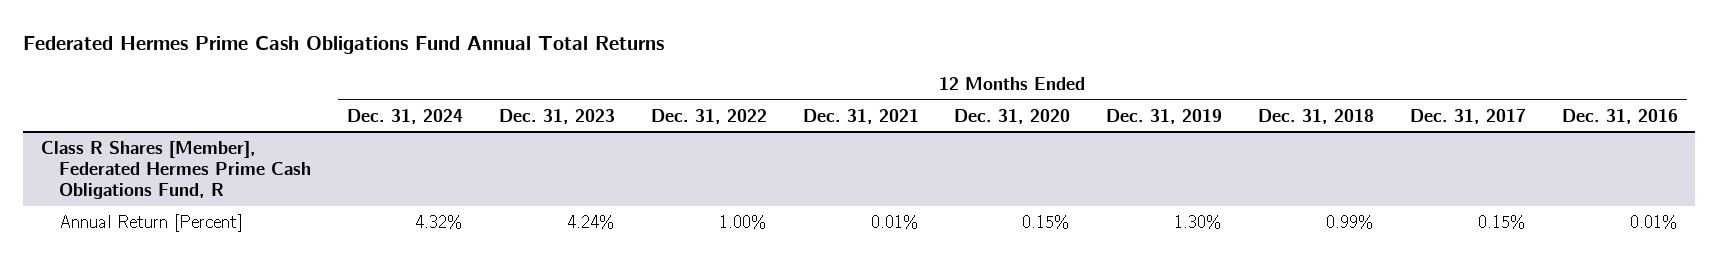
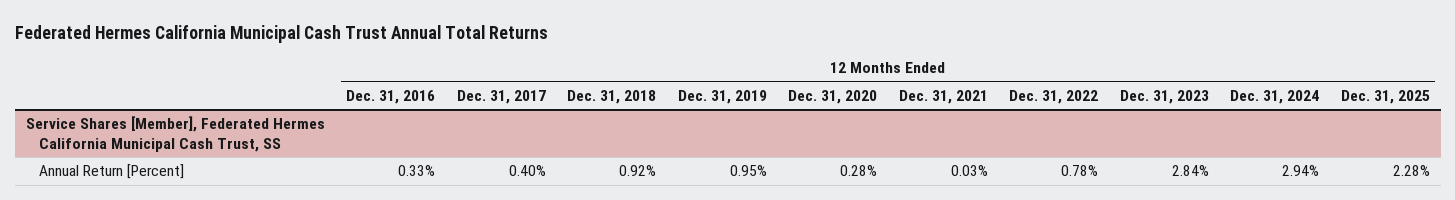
[22,35,664,54] Federated Hermes Prime Cash Obligations Fund Annual Total Returns -> [14,24,548,43] Federated Hermes California Municipal Cash Trust Annual Total Returns
none -> [1340,89,1430,104] Dec. 31, 2025
[40,141,312,199] Class R Shares [Member], Federated Hermes Prime Cash Obligations Fund, R -> none
none -> [25,116,325,152] Service Shares [Member], Federated Hermes California Municipal Cash Trust, SS
[415,215,464,230] 4.32% -> [1282,165,1320,177] 2.94%
[567,215,616,230] 4.24% -> [1171,165,1209,177] 2.84%
[718,215,767,230] 1.00% -> [1061,165,1099,177] 0.78%
[870,215,919,230] 0.01% -> [950,165,988,177] 0.03%
[1022,215,1071,230] 0.15% -> [840,165,878,177] 0.28%
[1174,215,1223,230] 1.30% -> [729,165,767,177] 0.95%
[1325,215,1374,230] 0.99% -> [619,165,657,177] 0.92%
[1477,215,1526,230] 0.15% -> [508,165,546,177] 0.40%
[1629,215,1678,230] 0.01% -> [398,165,436,177] 0.33%

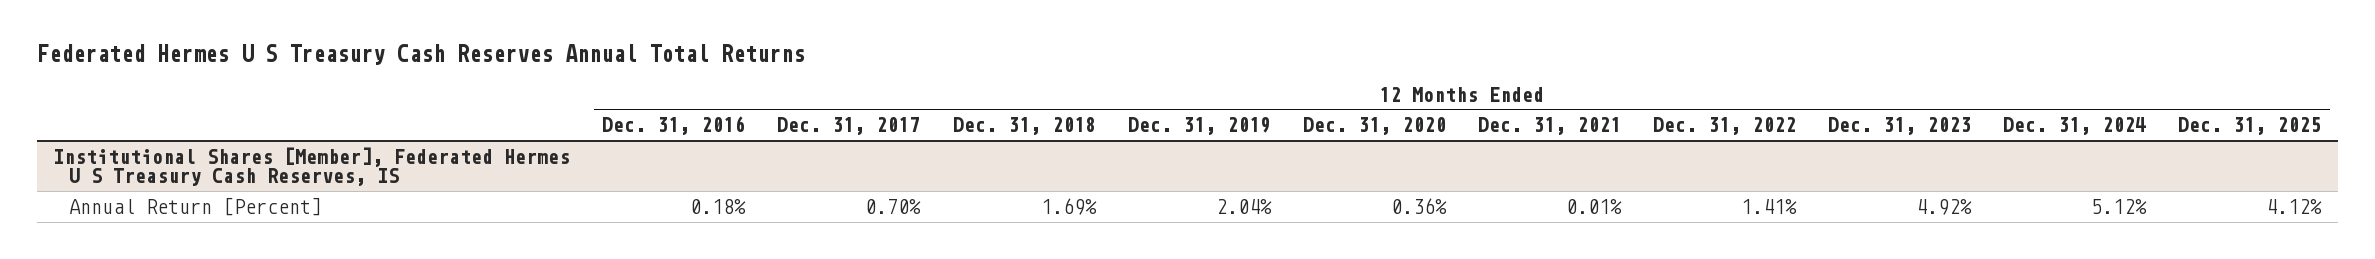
[14,24,548,43] Federated Hermes California Municipal Cash Trust Annual Total Returns -> [37,44,806,66] Federated Hermes U S Treasury Cash Reserves Annual Total Returns
[25,116,325,152] Service Shares [Member], Federated Hermes California Municipal Cash Trust, SS -> none
none -> [53,146,571,187] Institutional Shares [Member], Federated Hermes U S Treasury Cash Reserves, IS
[398,165,436,177] 0.33% -> [690,198,747,214] 0.18%
[508,165,546,177] 0.40% -> [865,198,922,214] 0.70%
[619,165,657,177] 0.92% -> [1040,197,1097,215] 1.69%
[729,165,767,177] 0.95% -> [1215,198,1272,214] 2.04%
[840,165,878,177] 0.28% -> [1390,197,1447,214] 0.36%
[950,165,988,177] 0.03% -> [1565,198,1622,214] 0.01%
[1061,165,1099,177] 0.78% -> [1741,198,1798,214] 1.41%
[1171,165,1209,177] 2.84% -> [1916,198,1973,215] 4.92%
[1282,165,1320,177] 2.94% -> [2091,198,2148,214] 5.12%
[1392,165,1430,177] 2.28% -> [2266,198,2323,214] 4.12%

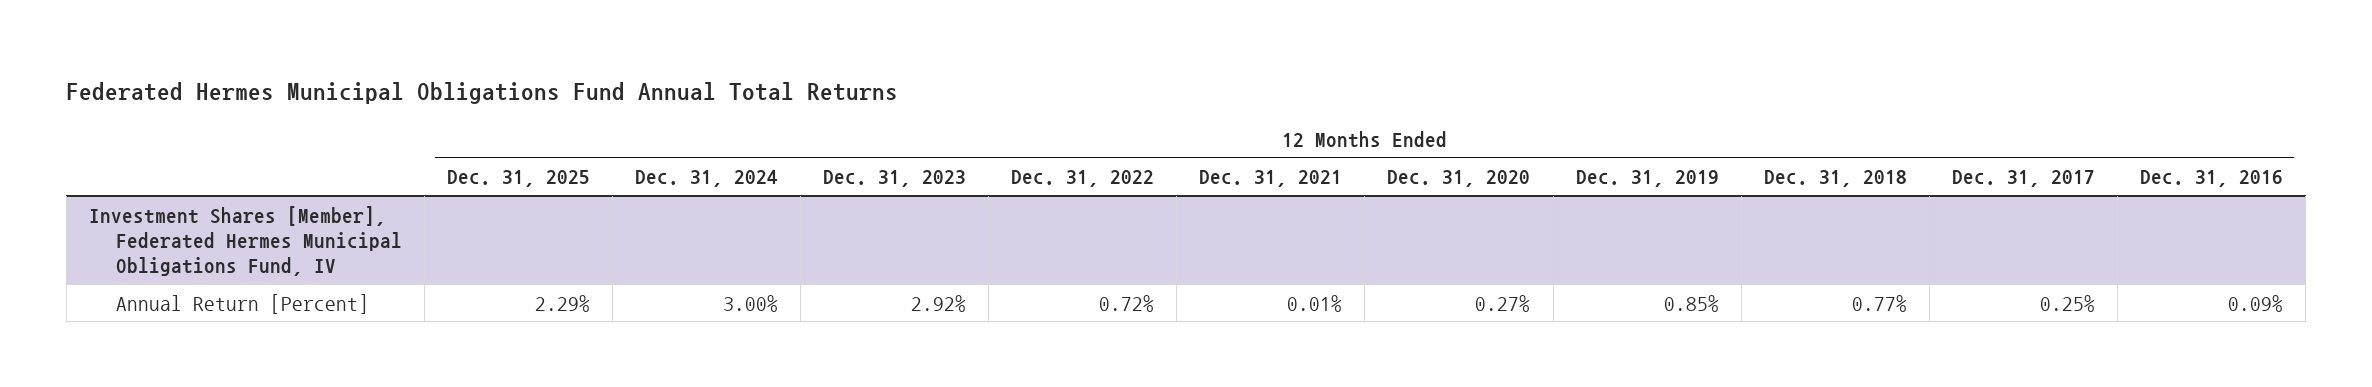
[37,44,806,66] Federated Hermes U S Treasury Cash Reserves Annual Total Returns -> [66,82,899,105] Federated Hermes Municipal Obligations Fund Annual Total Returns
[53,146,571,187] Institutional Shares [Member], Federated Hermes U S Treasury Cash Reserves, IS -> none
none -> [88,205,402,276] Investment Shares [Member], Federated Hermes Municipal Obligations Fund, IV
[690,198,747,214] 0.18% -> [2227,294,2283,312] 0.09%
[865,198,922,214] 0.70% -> [2039,294,2095,312] 0.25%
[1040,197,1097,215] 1.69% -> [1851,294,1907,312] 0.77%
[1215,198,1272,214] 2.04% -> [1663,294,1719,312] 0.85%
[1390,197,1447,214] 0.36% -> [1475,294,1531,312] 0.27%
[1741,198,1798,214] 1.41% -> [1099,294,1155,312] 0.72%
[1916,198,1973,215] 4.92% -> [911,294,967,312] 2.92%
[2091,198,2148,214] 5.12% -> [722,294,778,312] 3.00%
[2266,198,2323,214] 4.12% -> [534,294,590,312] 2.29%

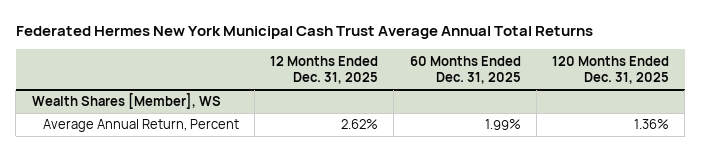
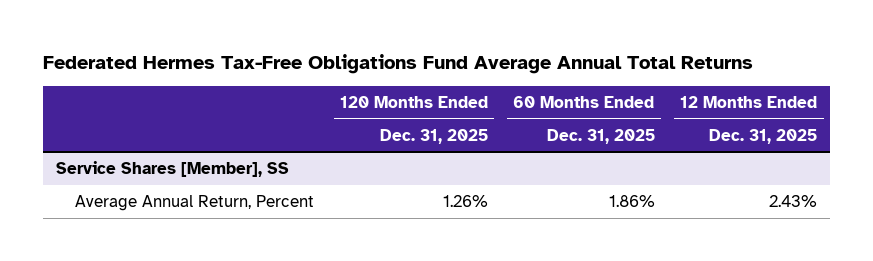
[15,26,593,40] Federated Hermes New York Municipal Cash Trust Average Annual Total Returns -> [42,53,753,74] Federated Hermes Tax-Free Obligations Fund Average Annual Total Returns
[31,93,221,110] Wealth Shares [Member], WS -> none
none -> [55,161,289,178] Service Shares [Member], SS
[341,119,379,130] 2.62% -> [769,195,818,208] 2.43%
[484,119,521,131] 1.99% -> [608,195,655,208] 1.86%
[633,119,669,130] 1.36% -> [442,195,488,208] 1.26%

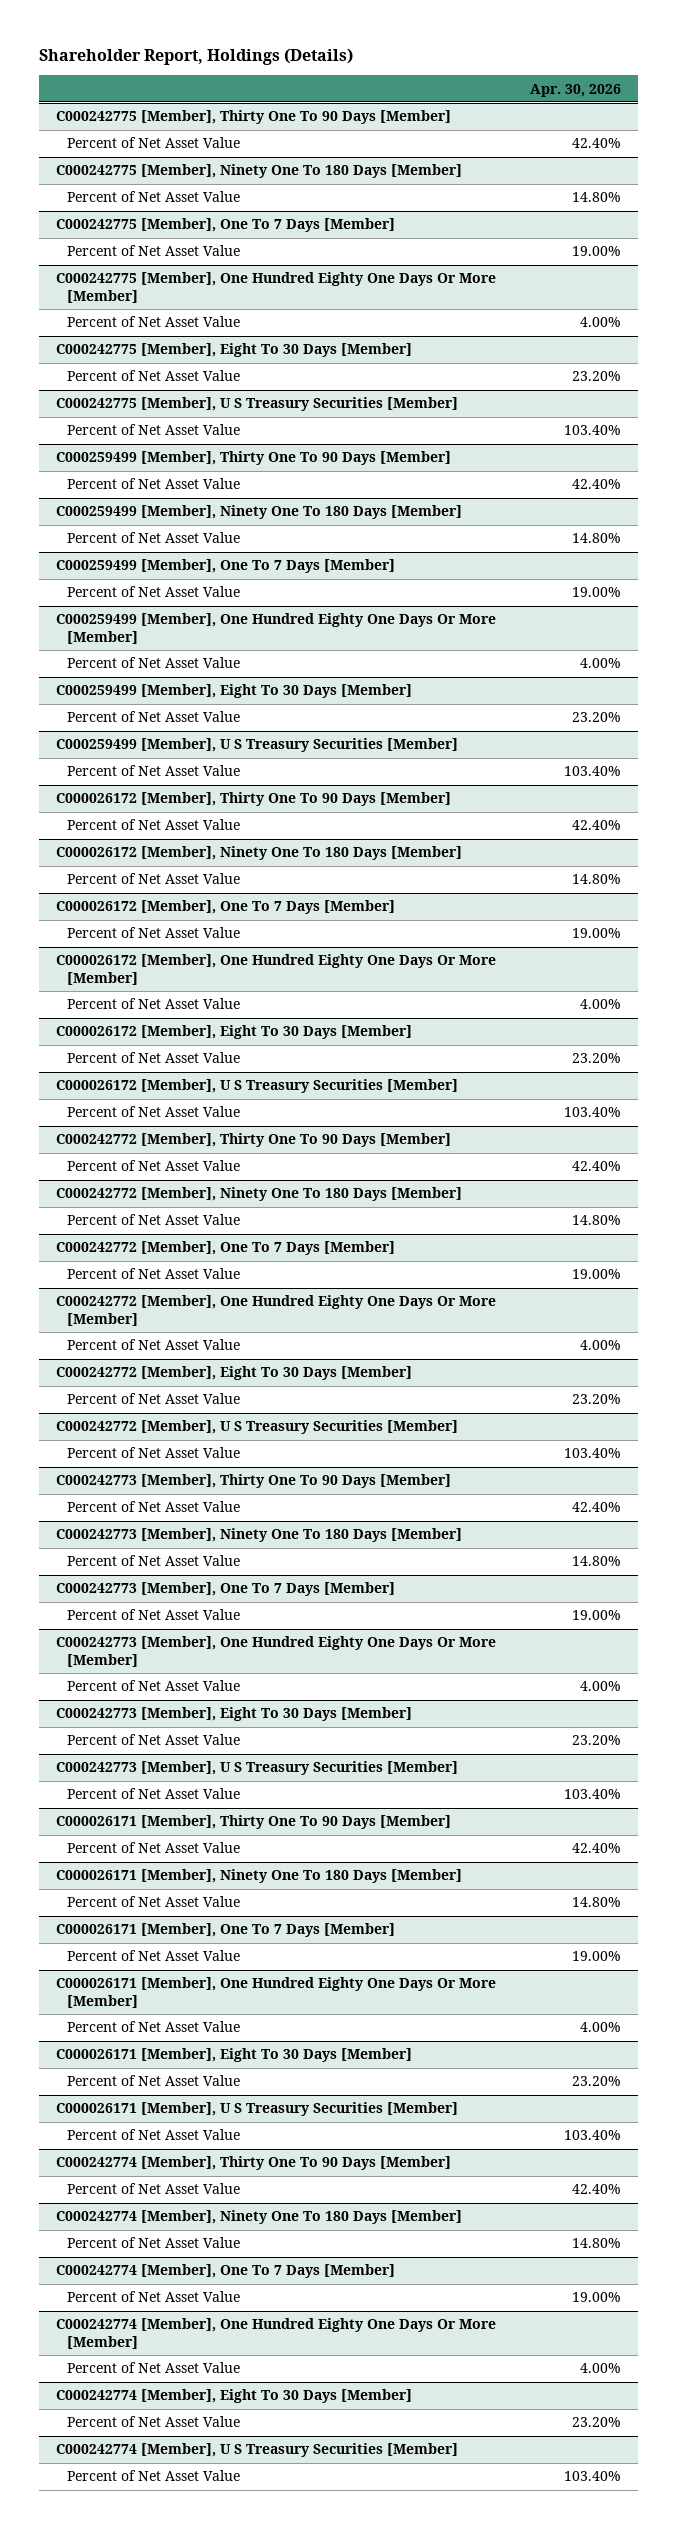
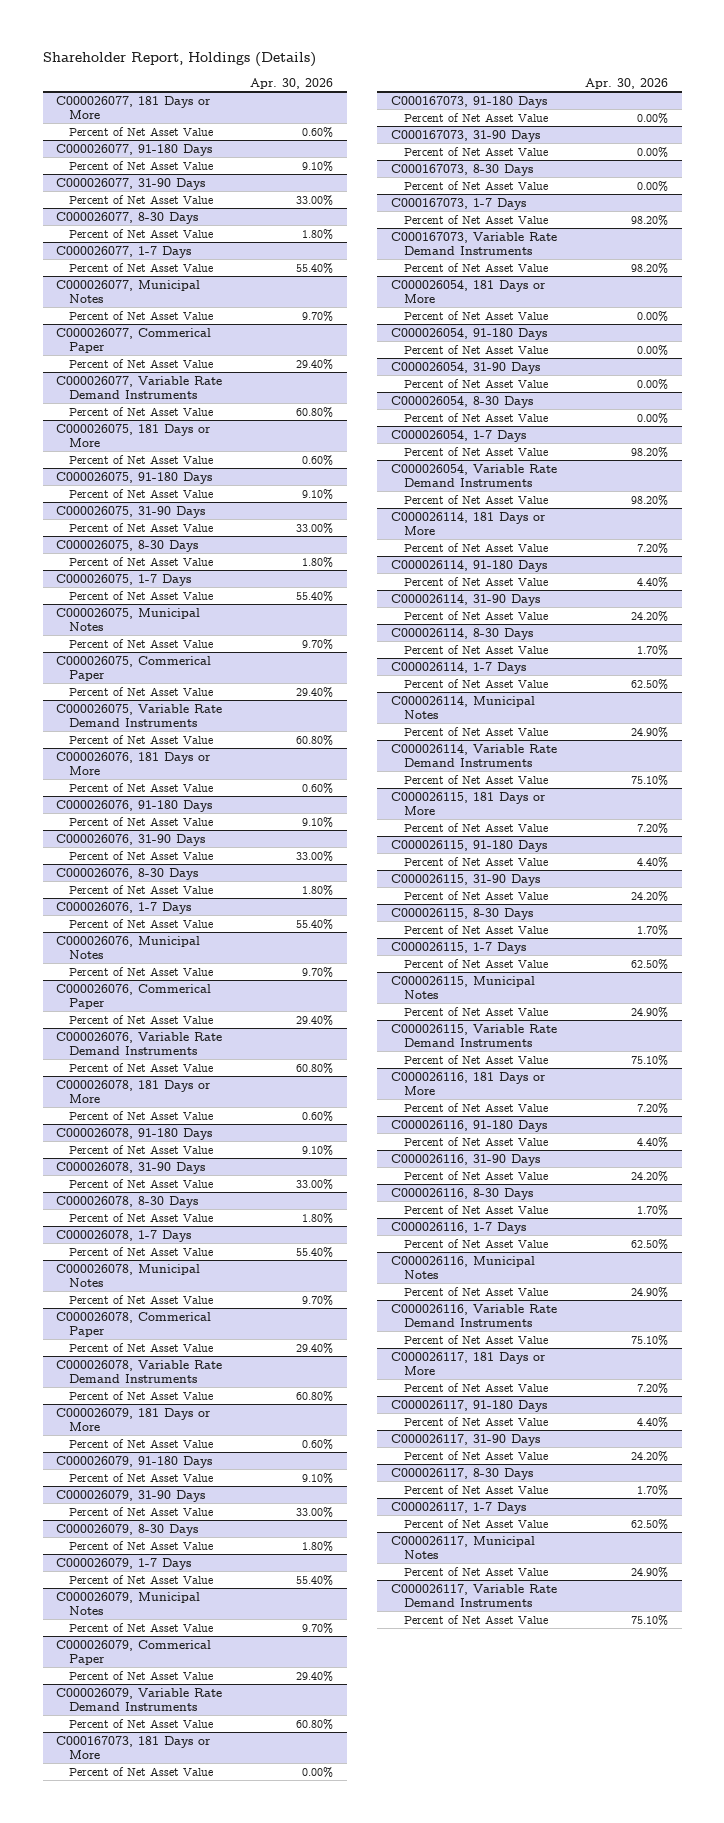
[56,110,452,125] C000242775 [Member], Thirty One To 90 Days [Member] -> none
[56,164,463,179] C000242775 [Member], Ninety One To 180 Days [Member] -> none
[56,218,396,233] C000242775 [Member], One To 7 Days [Member] -> none
[56,272,497,303] C000242775 [Member], One Hundred Eighty One Days Or More [Member] -> none
[56,343,413,358] C000242775 [Member], Eight To 30 Days [Member] -> none
[56,397,459,412] C000242775 [Member], U S Treasury Securities [Member] -> none
[56,451,452,466] C000259499 [Member], Thirty One To 90 Days [Member] -> none
[56,505,463,520] C000259499 [Member], Ninety One To 180 Days [Member] -> none
[56,559,396,574] C000259499 [Member], One To 7 Days [Member] -> none
[56,613,497,644] C000259499 [Member], One Hundred Eighty One Days Or More [Member] -> none
[56,684,413,699] C000259499 [Member], Eight To 30 Days [Member] -> none
[56,738,459,753] C000259499 [Member], U S Treasury Securities [Member] -> none
[56,792,452,807] C000026172 [Member], Thirty One To 90 Days [Member] -> none
[56,846,463,861] C000026172 [Member], Ninety One To 180 Days [Member] -> none
[56,900,396,915] C000026172 [Member], One To 7 Days [Member] -> none
[56,954,497,985] C000026172 [Member], One Hundred Eighty One Days Or More [Member] -> none
[56,1025,413,1040] C000026172 [Member], Eight To 30 Days [Member] -> none
[56,1079,459,1094] C000026172 [Member], U S Treasury Securities [Member] -> none
[56,1133,452,1148] C000242772 [Member], Thirty One To 90 Days [Member] -> none
[56,1187,463,1202] C000242772 [Member], Ninety One To 180 Days [Member] -> none
[56,1241,396,1256] C000242772 [Member], One To 7 Days [Member] -> none
[56,1295,497,1326] C000242772 [Member], One Hundred Eighty One Days Or More [Member] -> none
[56,1366,413,1381] C000242772 [Member], Eight To 30 Days [Member] -> none
[56,1420,459,1435] C000242772 [Member], U S Treasury Securities [Member] -> none
[56,1474,452,1489] C000242773 [Member], Thirty One To 90 Days [Member] -> none
[56,1528,463,1543] C000242773 [Member], Ninety One To 180 Days [Member] -> none
[56,1582,396,1597] C000242773 [Member], One To 7 Days [Member] -> none
[56,1636,497,1667] C000242773 [Member], One Hundred Eighty One Days Or More [Member] -> none
[56,1707,413,1722] C000242773 [Member], Eight To 30 Days [Member] -> none
[56,1761,459,1776] C000242773 [Member], U S Treasury Securities [Member] -> none
[56,1815,452,1830] C000026171 [Member], Thirty One To 90 Days [Member] -> none
[56,1869,463,1884] C000026171 [Member], Ninety One To 180 Days [Member] -> none
[56,1923,396,1938] C000026171 [Member], One To 7 Days [Member] -> none
[56,1977,497,2008] C000026171 [Member], One Hundred Eighty One Days Or More [Member] -> none
[56,2048,413,2063] C000026171 [Member], Eight To 30 Days [Member] -> none
[56,2102,459,2117] C000026171 [Member], U S Treasury Securities [Member] -> none
[56,2156,452,2171] C000242774 [Member], Thirty One To 90 Days [Member] -> none
[56,2210,463,2225] C000242774 [Member], Ninety One To 180 Days [Member] -> none
[56,2264,396,2279] C000242774 [Member], One To 7 Days [Member] -> none
[56,2318,497,2349] C000242774 [Member], One Hundred Eighty One Days Or More [Member] -> none
[56,2389,413,2404] C000242774 [Member], Eight To 30 Days [Member] -> none
[56,2443,459,2458] C000242774 [Member], U S Treasury Securities [Member] -> none
none -> [56,95,212,119] C000026077, 181 Days or More
[571,138,621,149] 42.40% -> [302,126,334,138] 0.60%
none -> [56,143,213,156] C000026077, 91-180 Days
[571,192,621,203] 14.80% -> [302,160,334,172] 9.10%
none -> [56,177,206,190] C000026077, 31-90 Days
[571,246,621,257] 19.00% -> [296,194,334,206] 33.00%
none -> [56,211,199,224] C000026077, 8-30 Days
[579,317,621,328] 4.00% -> [302,228,334,240] 1.80%
none -> [56,245,192,258] C000026077, 1-7 Days
[571,371,621,382] 23.20% -> [296,262,334,274] 55.40%
none -> [56,279,201,303] C000026077, Municipal Notes
[563,425,621,436] 103.40% -> [302,310,334,322] 9.70%
none -> [56,327,212,353] C000026077, Commerical Paper
[571,479,621,490] 42.40% -> [296,358,334,370] 29.40%
none -> [56,375,223,399] C000026077, Variable Rate Demand Instruments
[571,533,621,544] 14.80% -> [296,406,334,418] 60.80%
none -> [56,423,212,447] C000026075, 181 Days or More
[571,587,621,598] 19.00% -> [302,454,334,466] 0.60%
none -> [56,471,213,484] C000026075, 91-180 Days
[579,658,621,669] 4.00% -> [302,488,334,500] 9.10%
none -> [56,505,206,518] C000026075, 31-90 Days
[571,712,621,723] 23.20% -> [296,522,334,534] 33.00%
none -> [56,539,199,552] C000026075, 8-30 Days
[563,766,621,777] 103.40% -> [302,556,334,568] 1.80%
none -> [56,573,192,586] C000026075, 1-7 Days
[571,820,621,831] 42.40% -> [296,590,334,602] 55.40%
none -> [56,607,201,631] C000026075, Municipal Notes
[571,874,621,885] 14.80% -> [302,638,334,650] 9.70%
none -> [56,655,212,681] C000026075, Commerical Paper
[571,928,621,939] 19.00% -> [296,686,334,698] 29.40%
none -> [56,703,223,727] C000026075, Variable Rate Demand Instruments
[579,999,621,1010] 4.00% -> [296,734,334,746] 60.80%
none -> [56,751,212,775] C000026076, 181 Days or More
[571,1053,621,1064] 23.20% -> [302,782,334,794] 0.60%
none -> [56,799,213,812] C000026076, 91-180 Days
[563,1107,621,1118] 103.40% -> [302,816,334,828] 9.10%
none -> [56,833,206,846] C000026076, 31-90 Days
[571,1161,621,1172] 42.40% -> [296,850,334,862] 33.00%
none -> [56,867,199,880] C000026076, 8-30 Days
[571,1215,621,1226] 14.80% -> [302,884,334,896] 1.80%
none -> [56,901,192,914] C000026076, 1-7 Days
[571,1269,621,1280] 19.00% -> [296,918,334,930] 55.40%
none -> [56,935,201,959] C000026076, Municipal Notes
[579,1340,621,1351] 4.00% -> [302,966,334,978] 9.70%
none -> [56,983,212,1009] C000026076, Commerical Paper
[571,1394,621,1405] 23.20% -> [296,1014,334,1026] 29.40%
none -> [56,1031,223,1055] C000026076, Variable Rate Demand Instruments
[563,1448,621,1459] 103.40% -> [296,1062,334,1074] 60.80%
none -> [56,1079,212,1103] C000026078, 181 Days or More
[571,1502,621,1513] 42.40% -> [302,1110,334,1122] 0.60%
none -> [56,1127,213,1140] C000026078, 91-180 Days
[571,1556,621,1567] 14.80% -> [302,1144,334,1156] 9.10%
none -> [56,1161,206,1174] C000026078, 31-90 Days
[571,1610,621,1621] 19.00% -> [296,1178,334,1190] 33.00%
none -> [56,1195,199,1208] C000026078, 8-30 Days
[579,1681,621,1692] 4.00% -> [302,1212,334,1224] 1.80%
none -> [56,1229,192,1242] C000026078, 1-7 Days
[571,1735,621,1746] 23.20% -> [296,1246,334,1258] 55.40%
none -> [56,1263,201,1287] C000026078, Municipal Notes
[563,1789,621,1800] 103.40% -> [302,1294,334,1306] 9.70%
none -> [56,1311,212,1337] C000026078, Commerical Paper
[571,1843,621,1854] 42.40% -> [296,1342,334,1354] 29.40%
none -> [56,1359,223,1383] C000026078, Variable Rate Demand Instruments
[571,1897,621,1908] 14.80% -> [296,1390,334,1402] 60.80%
none -> [56,1407,212,1431] C000026079, 181 Days or More
[571,1951,621,1962] 19.00% -> [302,1438,334,1450] 0.60%
none -> [56,1455,213,1468] C000026079, 91-180 Days
[579,2022,621,2033] 4.00% -> [302,1472,334,1484] 9.10%
none -> [56,1489,206,1502] C000026079, 31-90 Days
[571,2076,621,2087] 23.20% -> [296,1506,334,1518] 33.00%
none -> [56,1523,199,1536] C000026079, 8-30 Days
[563,2130,621,2141] 103.40% -> [302,1540,334,1552] 1.80%
none -> [56,1557,192,1570] C000026079, 1-7 Days
[571,2184,621,2195] 42.40% -> [296,1574,334,1586] 55.40%
none -> [56,1591,201,1615] C000026079, Municipal Notes
[571,2238,621,2249] 14.80% -> [302,1622,334,1634] 9.70%
none -> [56,1639,212,1665] C000026079, Commerical Paper
[571,2292,621,2303] 19.00% -> [296,1670,334,1682] 29.40%
none -> [56,1687,223,1711] C000026079, Variable Rate Demand Instruments
[579,2363,621,2374] 4.00% -> [296,1718,334,1730] 60.80%
none -> [56,1735,212,1759] C000167073, 181 Days or More
[571,2417,621,2428] 23.20% -> [302,1766,334,1778] 0.00%
none -> [391,95,548,108] C000167073, 91-180 Days
[563,2471,621,2482] 103.40% -> [636,112,668,124] 0.00%
none -> [391,129,541,142] C000167073, 31-90 Days
none -> [403,146,548,156] Percent of Net Asset Value
none -> [391,163,534,176] C000167073, 8-30 Days
none -> [403,180,548,190] Percent of Net Asset Value
none -> [391,197,527,210] C000167073, 1-7 Days
none -> [403,214,548,224] Percent of Net Asset Value
none -> [391,231,558,255] C000167073, Variable Rate Demand Instruments
none -> [403,262,548,272] Percent of Net Asset Value
none -> [391,279,547,303] C000026054, 181 Days or More
none -> [403,310,548,320] Percent of Net Asset Value
none -> [391,327,548,340] C000026054, 91-180 Days
none -> [403,344,548,354] Percent of Net Asset Value
none -> [391,361,541,374] C000026054, 31-90 Days
none -> [403,378,548,388] Percent of Net Asset Value
none -> [391,395,534,408] C000026054, 8-30 Days
none -> [403,412,548,422] Percent of Net Asset Value
none -> [391,429,527,442] C000026054, 1-7 Days
none -> [403,446,548,456] Percent of Net Asset Value
none -> [391,463,558,487] C000026054, Variable Rate Demand Instruments
none -> [403,494,548,504] Percent of Net Asset Value
none -> [391,511,547,535] C000026114, 181 Days or More
none -> [403,542,548,552] Percent of Net Asset Value
none -> [391,559,548,572] C000026114, 91-180 Days
none -> [403,576,548,586] Percent of Net Asset Value
none -> [391,593,541,606] C000026114, 31-90 Days
none -> [403,610,548,620] Percent of Net Asset Value
none -> [391,627,534,640] C000026114, 8-30 Days
none -> [403,644,548,654] Percent of Net Asset Value
none -> [391,661,527,674] C000026114, 1-7 Days
none -> [403,678,548,688] Percent of Net Asset Value
none -> [391,695,536,719] C000026114, Municipal Notes
none -> [403,726,548,736] Percent of Net Asset Value
none -> [391,743,558,767] C000026114, Variable Rate Demand Instruments
none -> [403,774,548,784] Percent of Net Asset Value
none -> [391,791,547,815] C000026115, 181 Days or More
none -> [403,822,548,832] Percent of Net Asset Value
none -> [391,839,548,852] C000026115, 91-180 Days
none -> [403,856,548,866] Percent of Net Asset Value
none -> [391,873,541,886] C000026115, 31-90 Days
none -> [403,890,548,900] Percent of Net Asset Value
none -> [391,907,534,920] C000026115, 8-30 Days
none -> [403,924,548,934] Percent of Net Asset Value
none -> [391,941,527,954] C000026115, 1-7 Days
none -> [403,958,548,968] Percent of Net Asset Value
none -> [391,975,536,999] C000026115, Municipal Notes
none -> [403,1006,548,1016] Percent of Net Asset Value
none -> [391,1023,558,1047] C000026115, Variable Rate Demand Instruments
none -> [403,1054,548,1064] Percent of Net Asset Value
none -> [391,1071,547,1095] C000026116, 181 Days or More
none -> [403,1102,548,1112] Percent of Net Asset Value
none -> [391,1119,548,1132] C000026116, 91-180 Days
none -> [403,1136,548,1146] Percent of Net Asset Value
none -> [391,1153,541,1166] C000026116, 31-90 Days
none -> [403,1170,548,1180] Percent of Net Asset Value
none -> [391,1187,534,1200] C000026116, 8-30 Days
none -> [403,1204,548,1214] Percent of Net Asset Value
none -> [391,1221,527,1234] C000026116, 1-7 Days
none -> [403,1238,548,1248] Percent of Net Asset Value
none -> [391,1255,536,1279] C000026116, Municipal Notes
none -> [403,1286,548,1296] Percent of Net Asset Value
none -> [391,1303,558,1327] C000026116, Variable Rate Demand Instruments
none -> [403,1334,548,1344] Percent of Net Asset Value
none -> [391,1351,547,1375] C000026117, 181 Days or More
none -> [403,1382,548,1392] Percent of Net Asset Value
none -> [391,1399,548,1412] C000026117, 91-180 Days
none -> [403,1416,548,1426] Percent of Net Asset Value
none -> [391,1433,541,1446] C000026117, 31-90 Days
none -> [403,1450,548,1460] Percent of Net Asset Value
none -> [391,1467,534,1480] C000026117, 8-30 Days
none -> [403,1484,548,1494] Percent of Net Asset Value
none -> [391,1501,527,1514] C000026117, 1-7 Days
none -> [403,1518,548,1528] Percent of Net Asset Value
none -> [391,1535,536,1559] C000026117, Municipal Notes
none -> [403,1566,548,1576] Percent of Net Asset Value
none -> [391,1583,558,1607] C000026117, Variable Rate Demand Instruments
none -> [403,1614,548,1624] Percent of Net Asset Value

